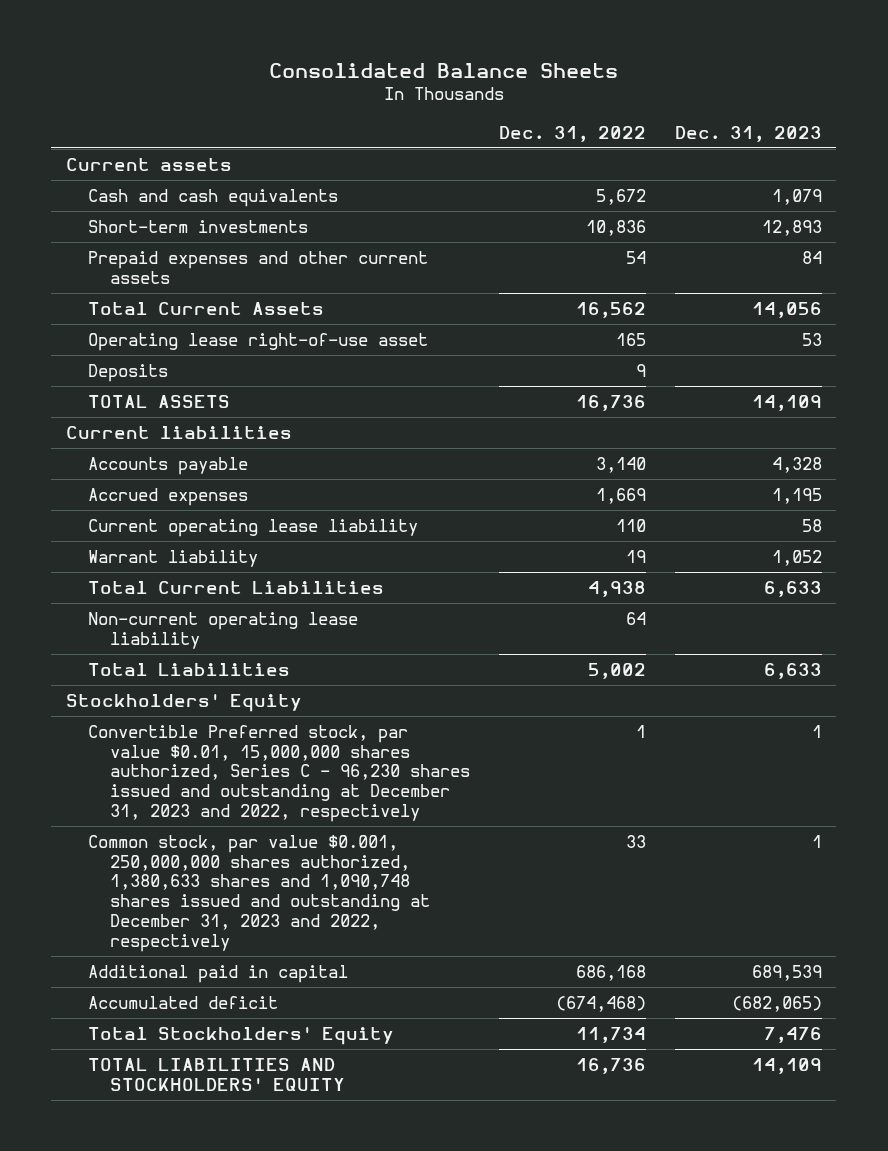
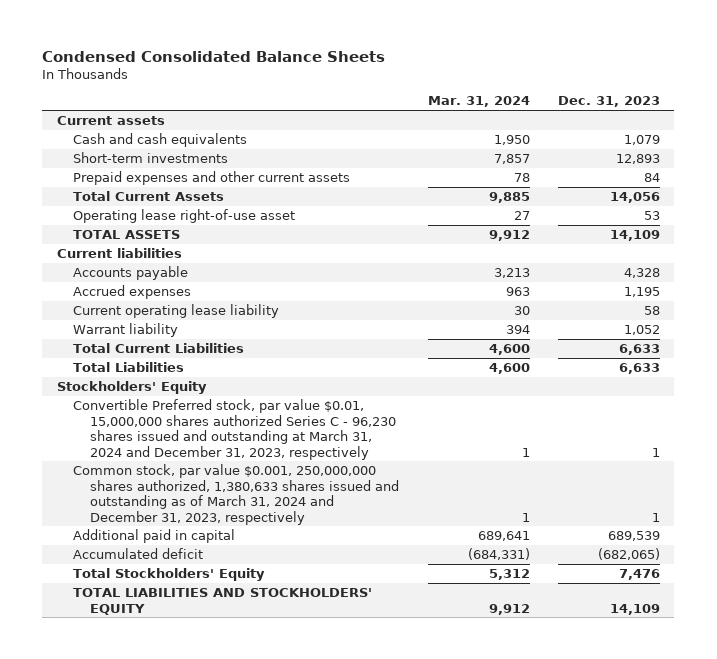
[268,62,618,78] Consolidated Balance Sheets -> [42,50,386,62] Condensed Consolidated Balance Sheets
[498,125,646,142] Dec. 31, 2022 -> none
none -> [427,96,530,108] Mar. 31, 2024
[87,363,168,382] Deposits -> none
[87,611,358,649] Non-current operating lease liability -> none
[87,724,470,823] Convertible Preferred stock, par value $0.01, 15,000,000 shares authorized, Series C - 96,230 shares issued and outstanding at December 31, 2023 and 2022, respectively -> [73,399,396,460] Convertible Preferred stock, par value $0.01, 15,000,000 shares authorized Series C - 96,230 shares issued and outstanding at March 31, 2024 and December 31, 2023, respectively
[87,834,430,952] Common stock, par value $0.001, 250,000,000 shares authorized, 1,380,633 shares and 1,090,748 shares issued and outstanding at December 31, 2023 and 2022, respectively -> [73,464,399,525] Common stock, par value $0.001, 250,000,000 shares authorized, 1,380,633 shares issued and outstanding as of March 31, 2024 and December 31, 2023, respectively

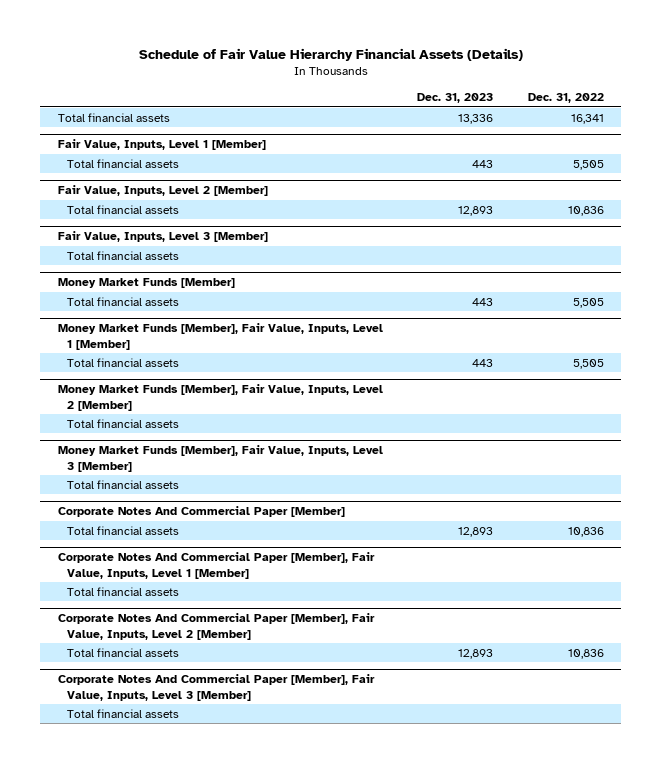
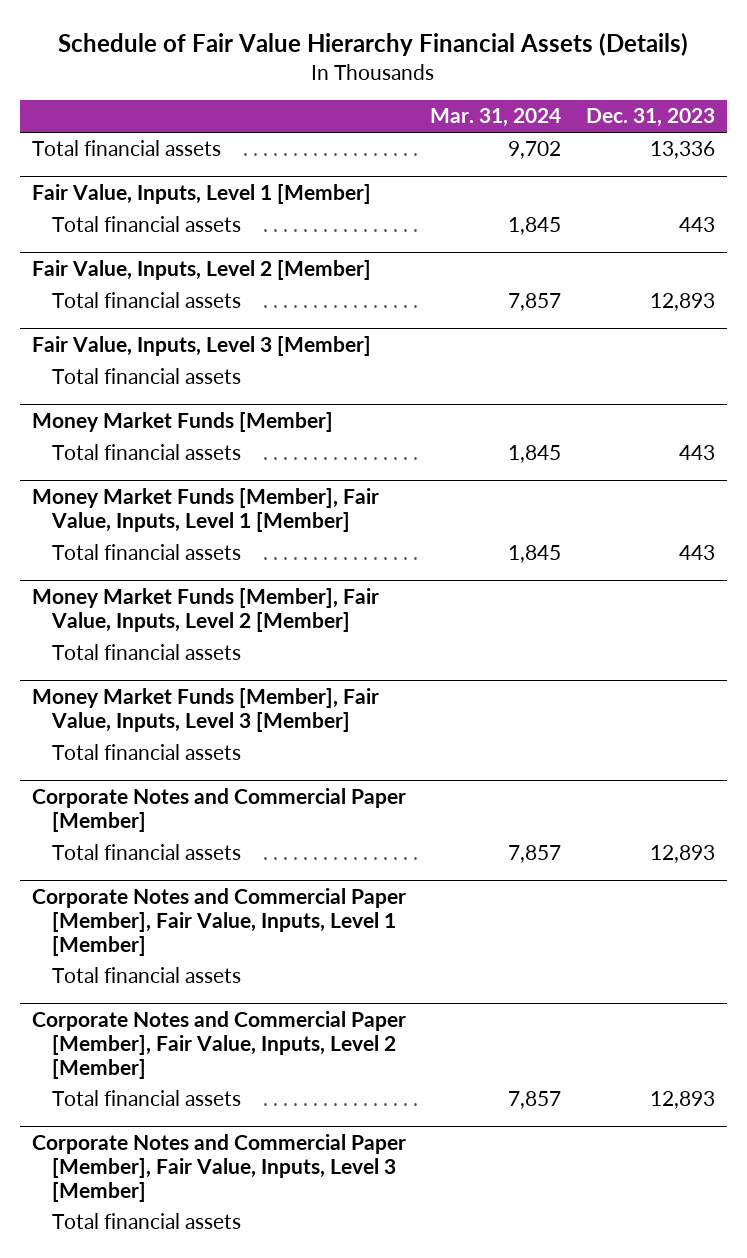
[527,92,604,103] Dec. 31, 2022 -> none
none -> [430,108,562,128] Mar. 31, 2024
[57,506,345,518] Corporate Notes And Commercial Paper [Member] -> [32,788,407,832] Corporate Notes and Commercial Paper [Member]
[57,552,375,579] Corporate Notes And Commercial Paper [Member], Fair Value, Inputs, Level 1 [Member] -> [32,888,407,956] Corporate Notes and Commercial Paper [Member], Fair Value, Inputs, Level 1 [Member]
[57,613,375,640] Corporate Notes And Commercial Paper [Member], Fair Value, Inputs, Level 2 [Member] -> [32,1011,407,1079] Corporate Notes and Commercial Paper [Member], Fair Value, Inputs, Level 2 [Member]
[57,674,375,701] Corporate Notes And Commercial Paper [Member], Fair Value, Inputs, Level 3 [Member] -> [32,1134,407,1202] Corporate Notes and Commercial Paper [Member], Fair Value, Inputs, Level 3 [Member]

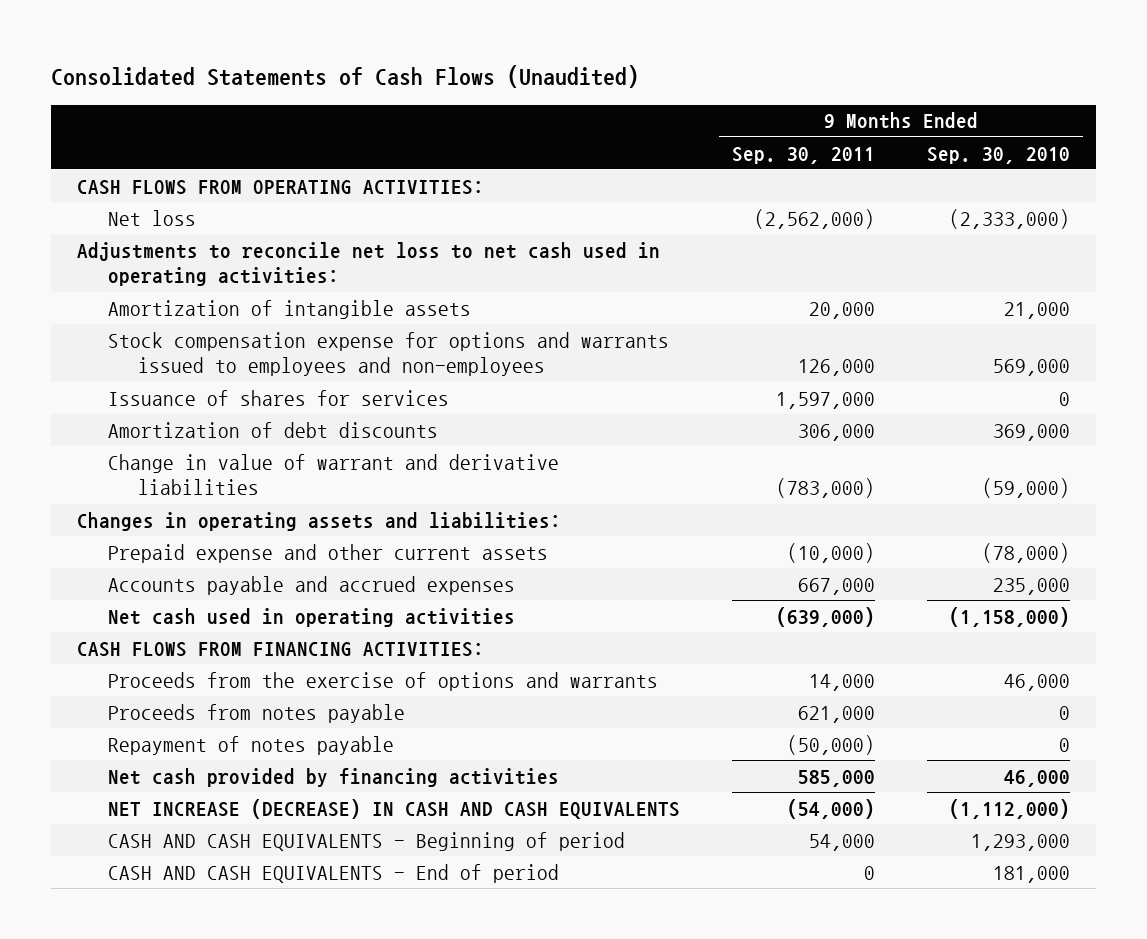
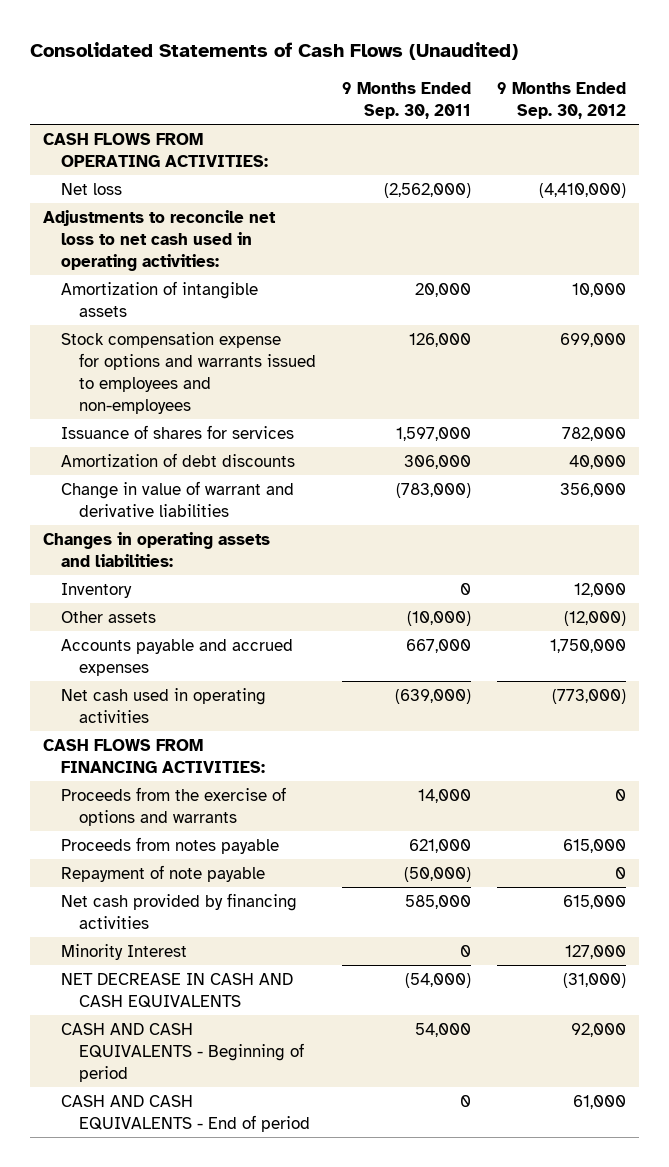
[927,146,1071,164] Sep. 30, 2010 -> none
none -> [496,82,626,120] 9 Months Ended Sep. 30, 2012
[107,543,548,563] Prepaid expense and other current assets -> none
none -> [61,582,133,598] Inventory
none -> [61,610,157,623] Other assets
[107,735,394,755] Repayment of notes payable -> [61,864,266,882] Repayment of note payable
none -> [61,943,188,960] Minority Interest
[107,798,680,819] NET INCREASE (DECREASE) IN CASH AND CASH EQUIVALENTS -> [61,972,294,1008] NET DECREASE IN CASH AND CASH EQUIVALENTS

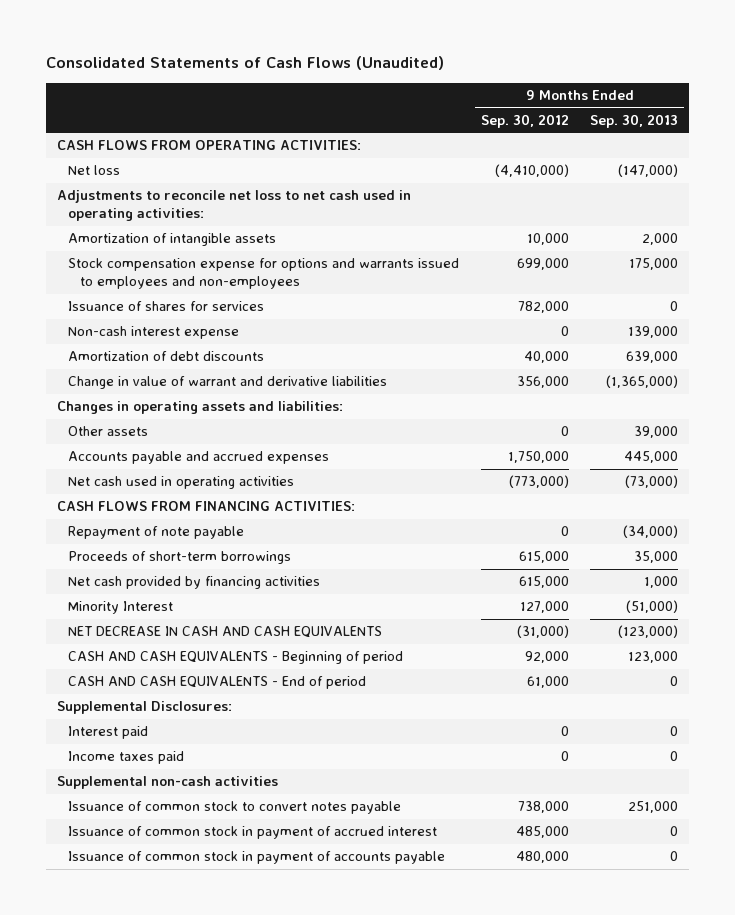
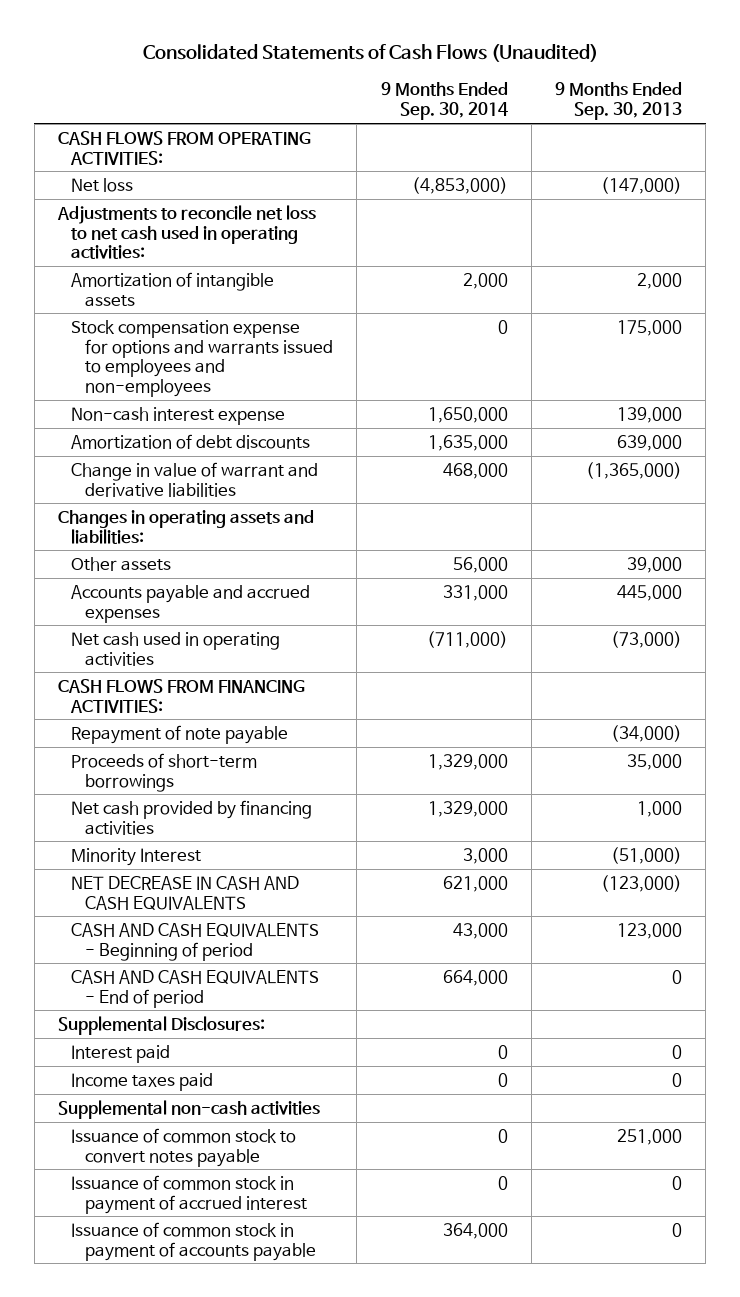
[480,113,569,128] Sep. 30, 2012 -> none
none -> [380,82,508,121] 9 Months Ended Sep. 30, 2014
[68,301,265,312] Issuance of shares for services -> none

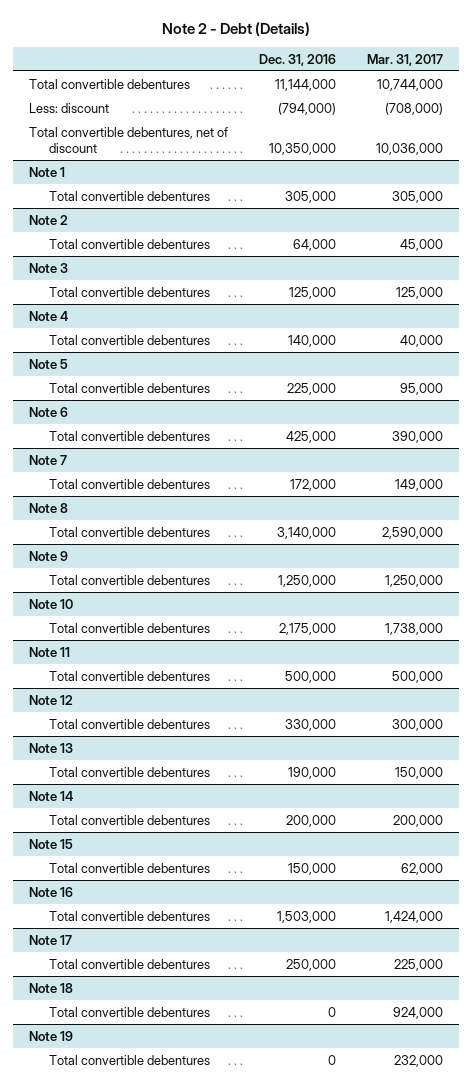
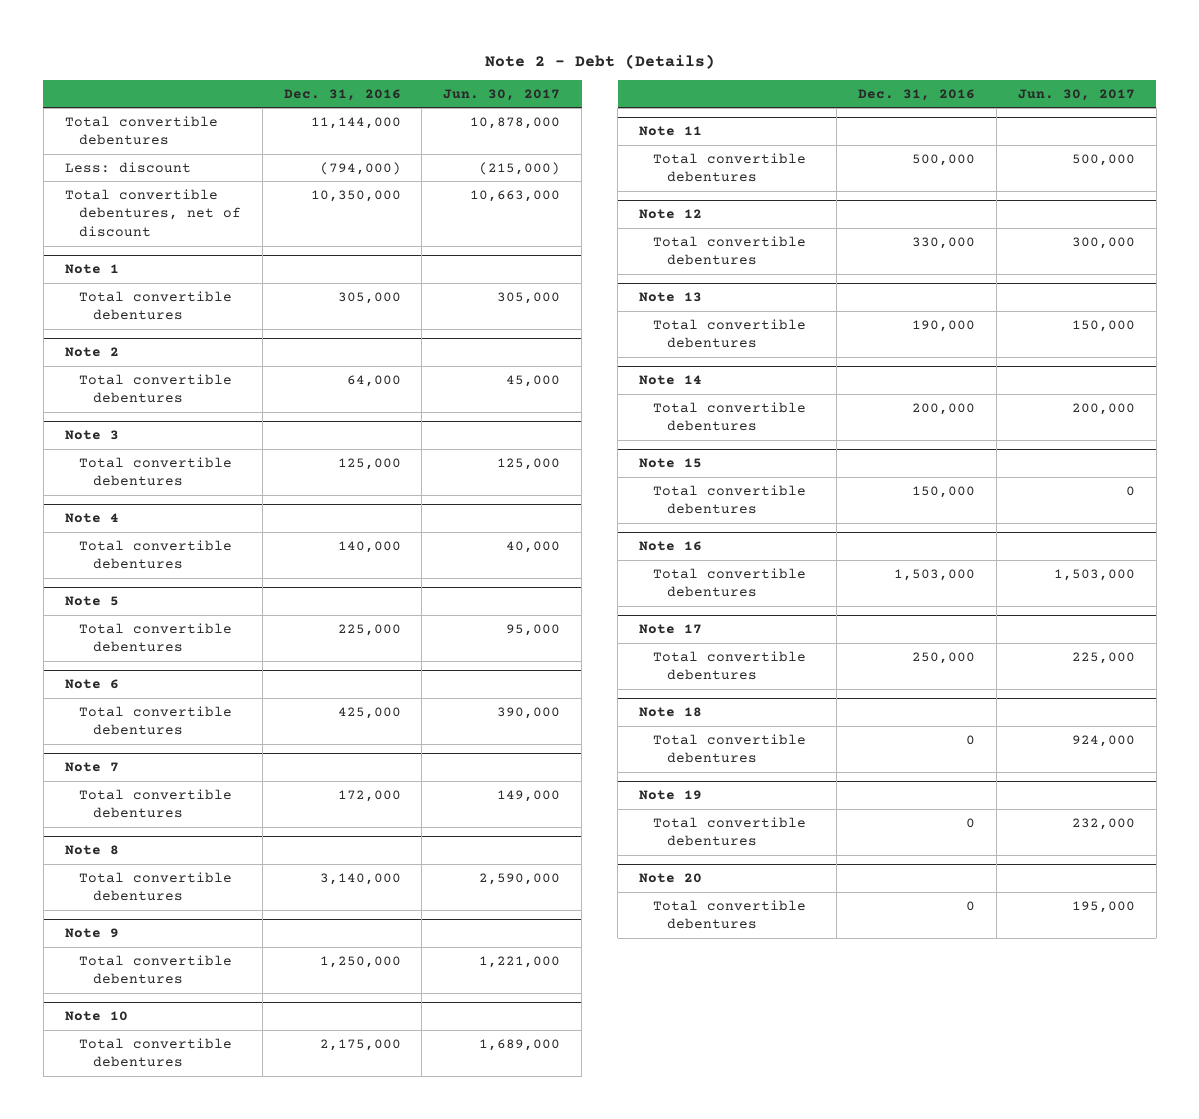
[367,53,444,66] Mar. 31, 2017 -> none
none -> [443,88,561,101] Jun. 30, 2017
none -> [639,873,703,884] Note 20
none -> [653,899,807,930] Total convertible debentures

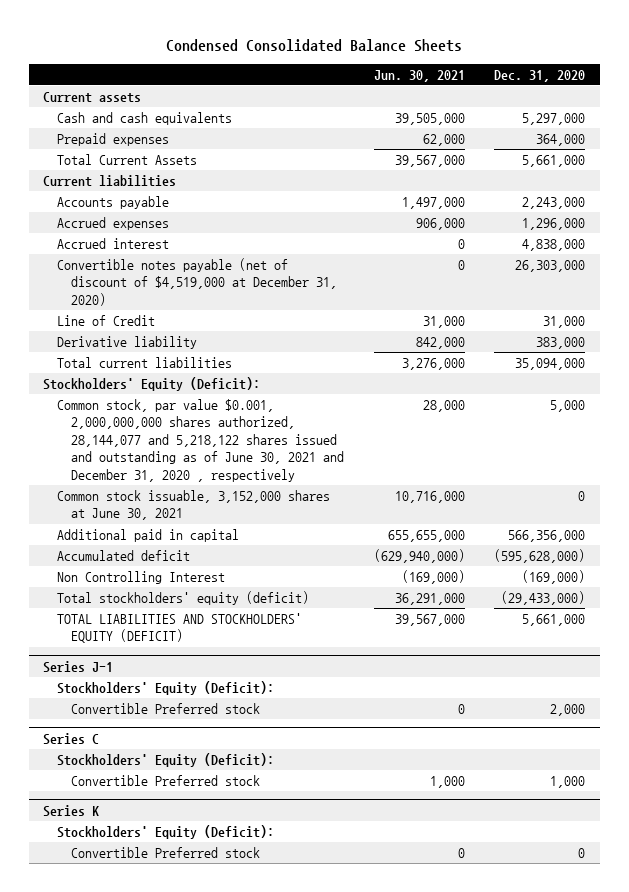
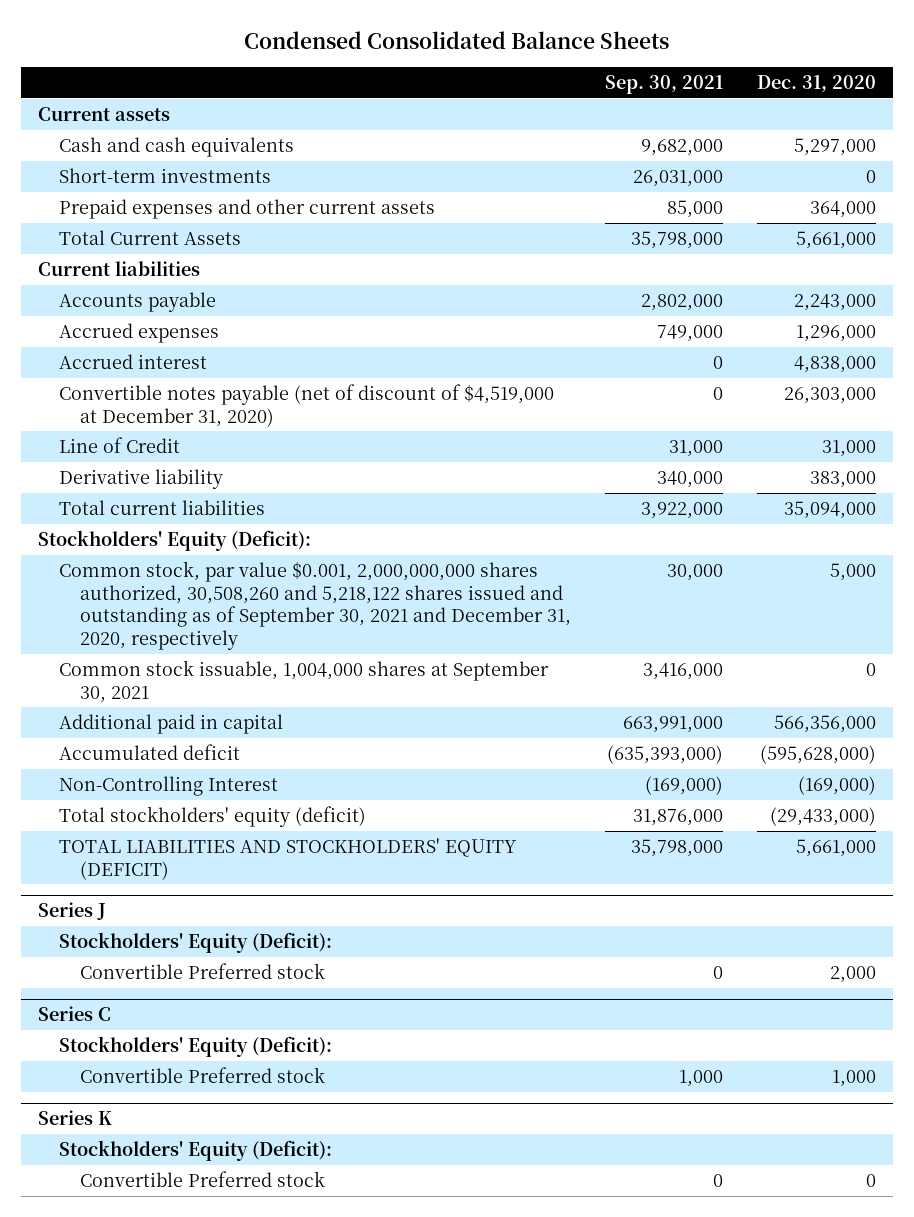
[373,69,465,82] Jun. 30, 2021 -> none
none -> [605,75,724,95] Sep. 30, 2021
none -> [59,167,272,183] Short-term investments
[57,133,170,147] Prepaid expenses -> [59,198,436,219] Prepaid expenses and other current assets
[57,399,344,482] Common stock, par value $0.001, 2,000,000,000 shares authorized, 28,144,077 and 5,218,122 shares issued and outstanding as of June 30, 2021 and December 31, 2020 , respectively -> [59,560,571,650] Common stock, par value $0.001, 2,000,000,000 shares authorized, 30,508,260 and 5,218,122 shares issued and outstanding as of September 30, 2021 and December 31, 2020, respectively
[57,490,331,521] Common stock issuable, 3,152,000 shares at June 30, 2021 -> [59,659,550,703] Common stock issuable, 1,004,000 shares at September 30, 2021
[57,571,226,585] Non Controlling Interest -> [59,775,279,796] Non-Controlling Interest
[43,660,114,673] Series J-1 -> [38,902,107,921] Series J

